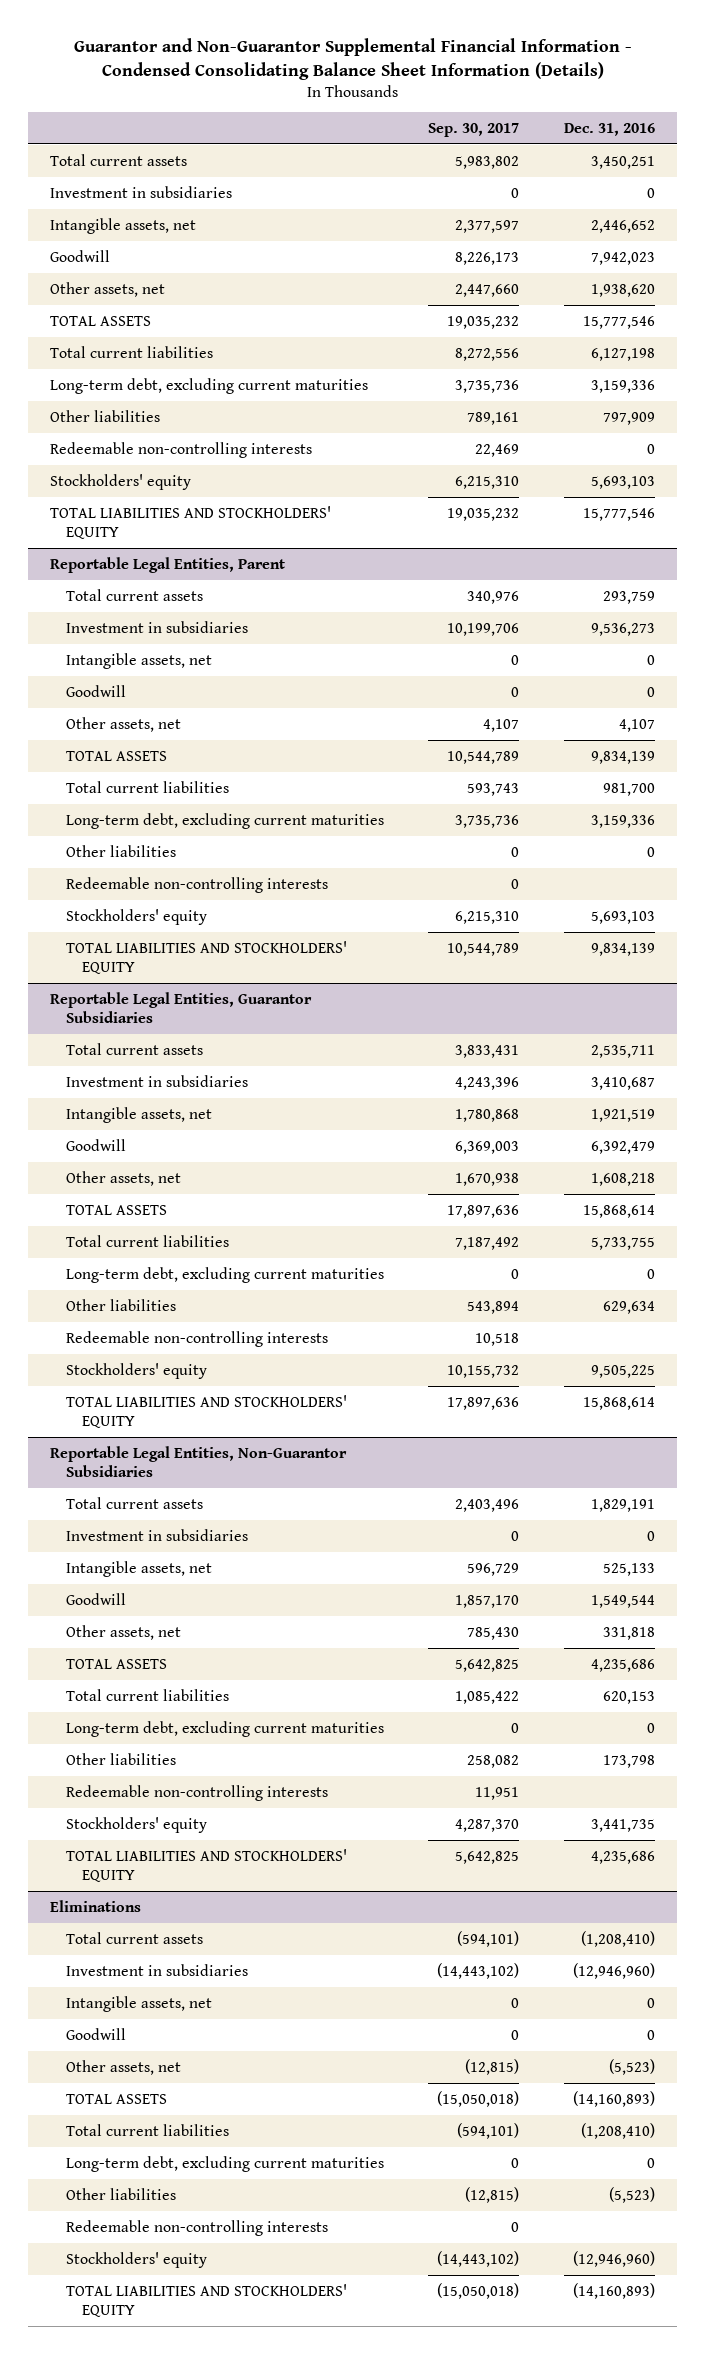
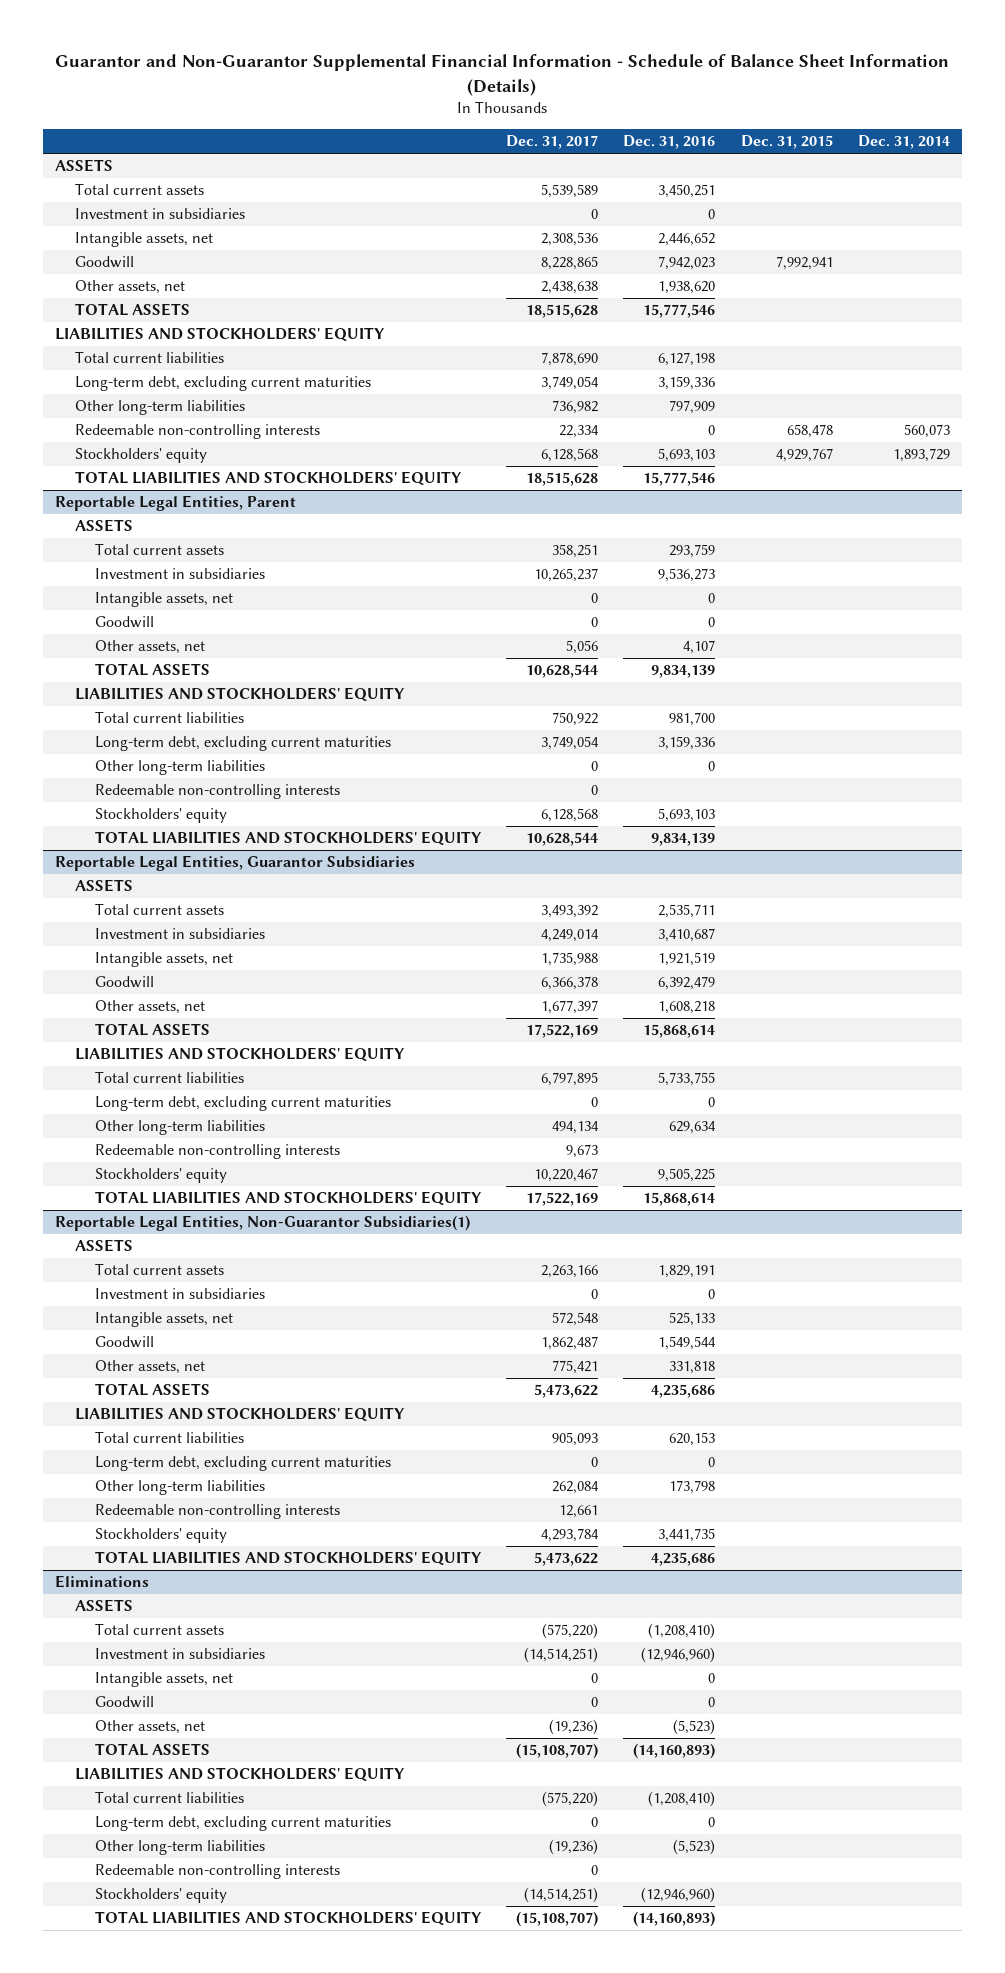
[73,38,632,81] Guarantor and Non-Guarantor Supplemental Financial Information - Condensed Consolidating Balance Sheet Information (Details) -> [55,54,950,96] Guarantor and Non-Guarantor Supplemental Financial Information - Schedule of Balance Sheet Information (Details)
[428,122,520,137] Sep. 30, 2017 -> none
none -> [506,135,599,150] Dec. 31, 2017
none -> [740,135,833,150] Dec. 31, 2015
none -> [857,135,950,150] Dec. 31, 2014
none -> [55,159,114,173] ASSETS
none -> [55,327,386,343] LIABILITIES AND STOCKHOLDERS' EQUITY
[50,409,161,422] Other liabilities -> [75,400,246,416] Other long-term liabilities
none -> [75,519,134,533] ASSETS
none -> [75,687,406,703] LIABILITIES AND STOCKHOLDERS' EQUITY
[66,844,177,857] Other liabilities -> [95,760,266,776] Other long-term liabilities
none -> [75,879,134,893] ASSETS
none -> [75,1047,406,1063] LIABILITIES AND STOCKHOLDERS' EQUITY
[66,1298,177,1311] Other liabilities -> [95,1120,266,1136] Other long-term liabilities
[50,1445,348,1477] Reportable Legal Entities, Non-Guarantor Subsidiaries -> [55,1215,471,1232] Reportable Legal Entities, Non-Guarantor Subsidiaries(1)
none -> [75,1239,134,1253] ASSETS
none -> [75,1407,406,1423] LIABILITIES AND STOCKHOLDERS' EQUITY
[66,1752,177,1765] Other liabilities -> [95,1480,266,1496] Other long-term liabilities
none -> [75,1599,134,1613] ASSETS
none -> [75,1767,406,1783] LIABILITIES AND STOCKHOLDERS' EQUITY
[66,2187,177,2200] Other liabilities -> [95,1840,266,1856] Other long-term liabilities

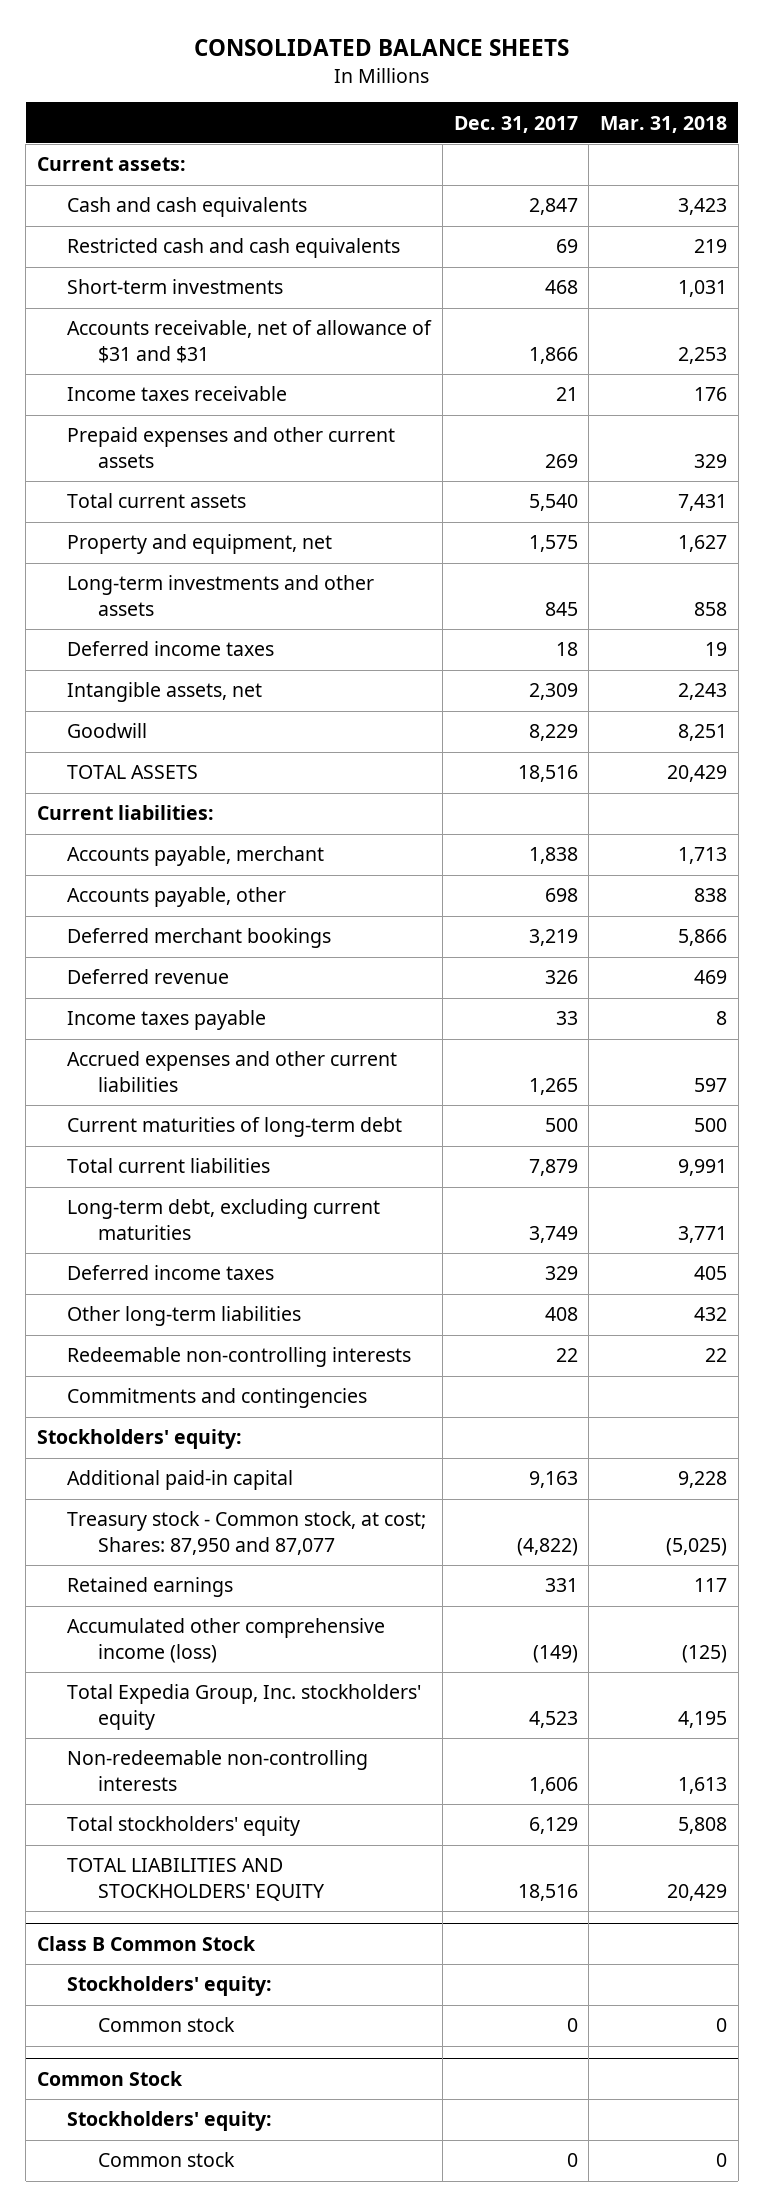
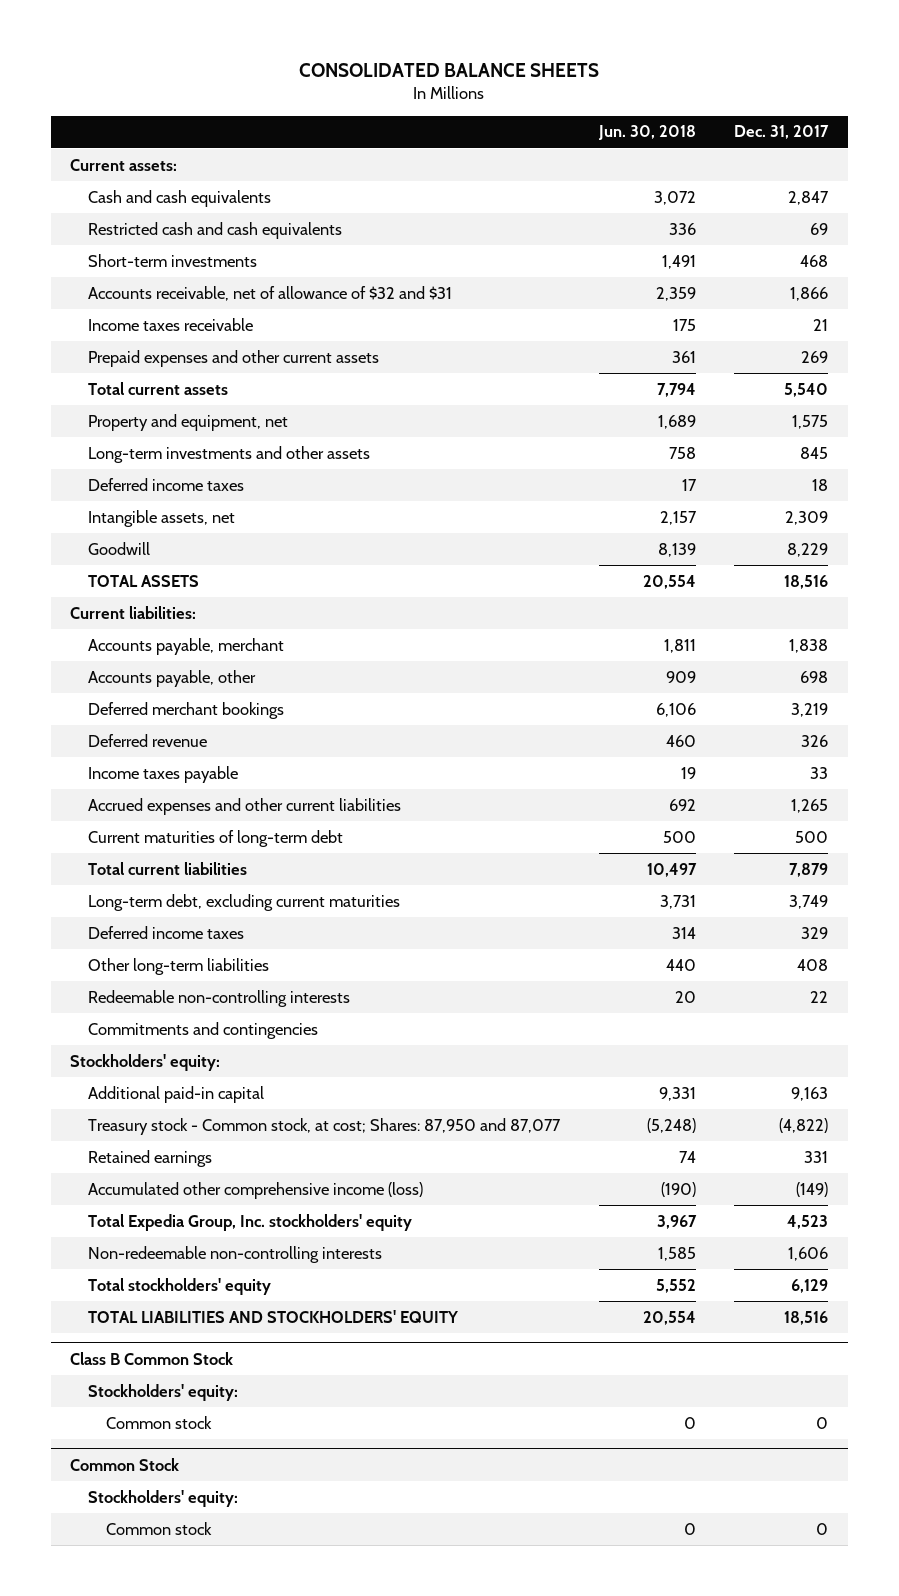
[600,115,728,133] Mar. 31, 2018 -> none
none -> [597,125,696,141] Jun. 30, 2018
[67,320,433,363] Accounts receivable, net of allowance of $31 and $31 -> [88,285,453,301] Accounts receivable, net of allowance of $32 and $31

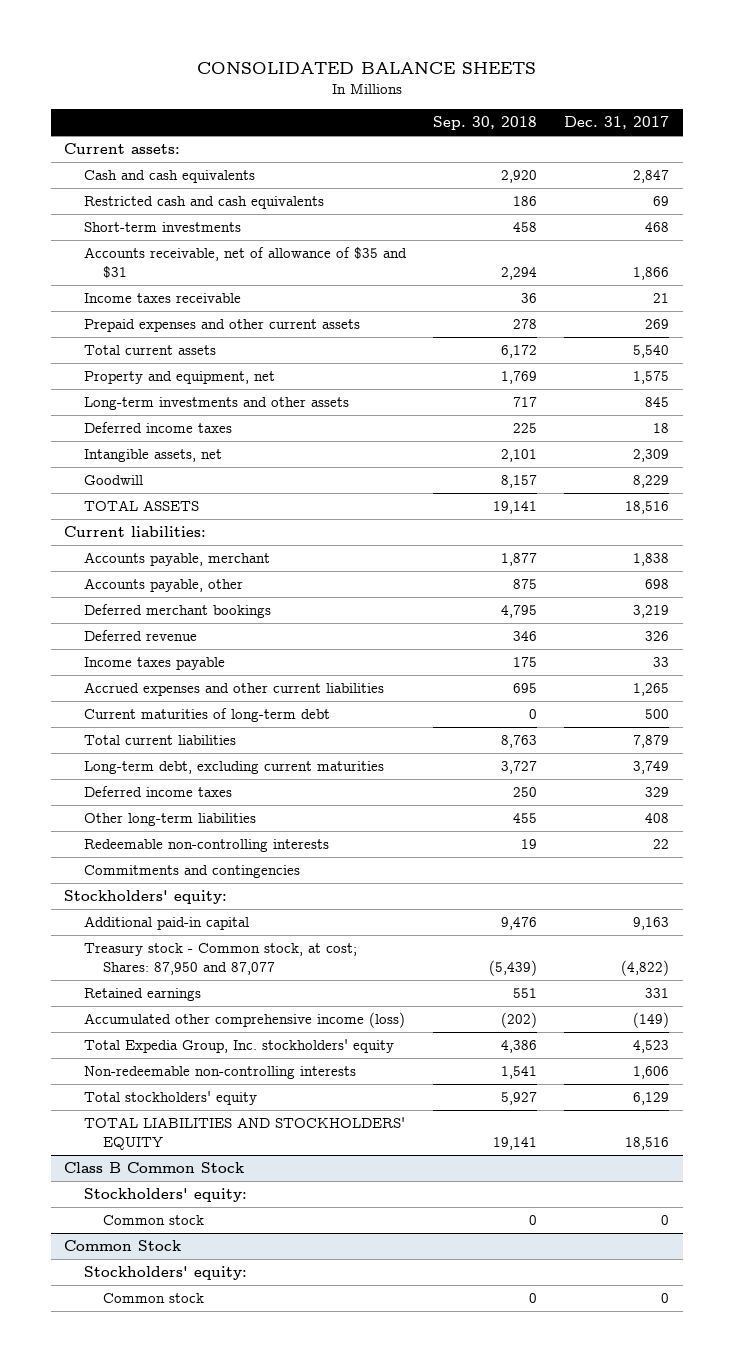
[597,125,696,141] Jun. 30, 2018 -> none
none -> [432,116,537,131] Sep. 30, 2018
[88,285,453,301] Accounts receivable, net of allowance of $32 and $31 -> [83,247,407,278] Accounts receivable, net of allowance of $35 and $31

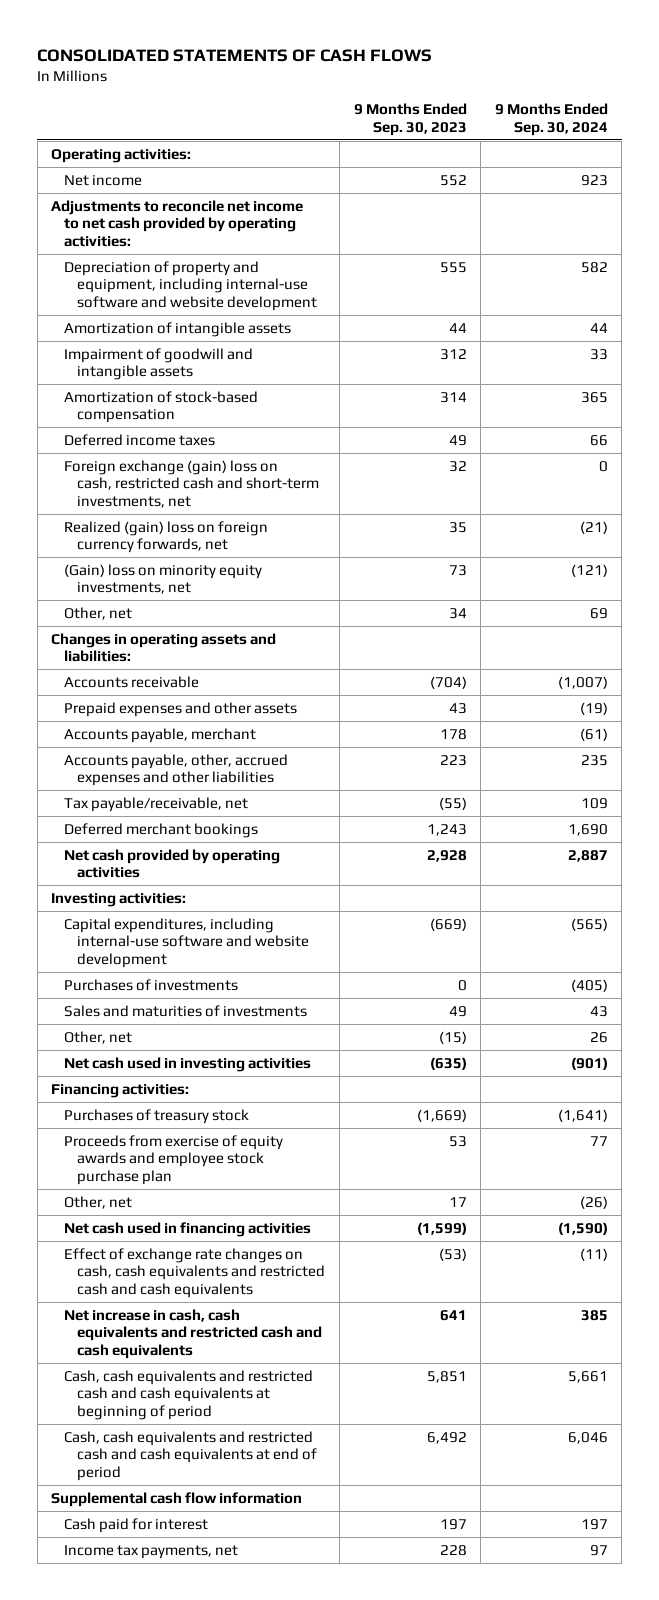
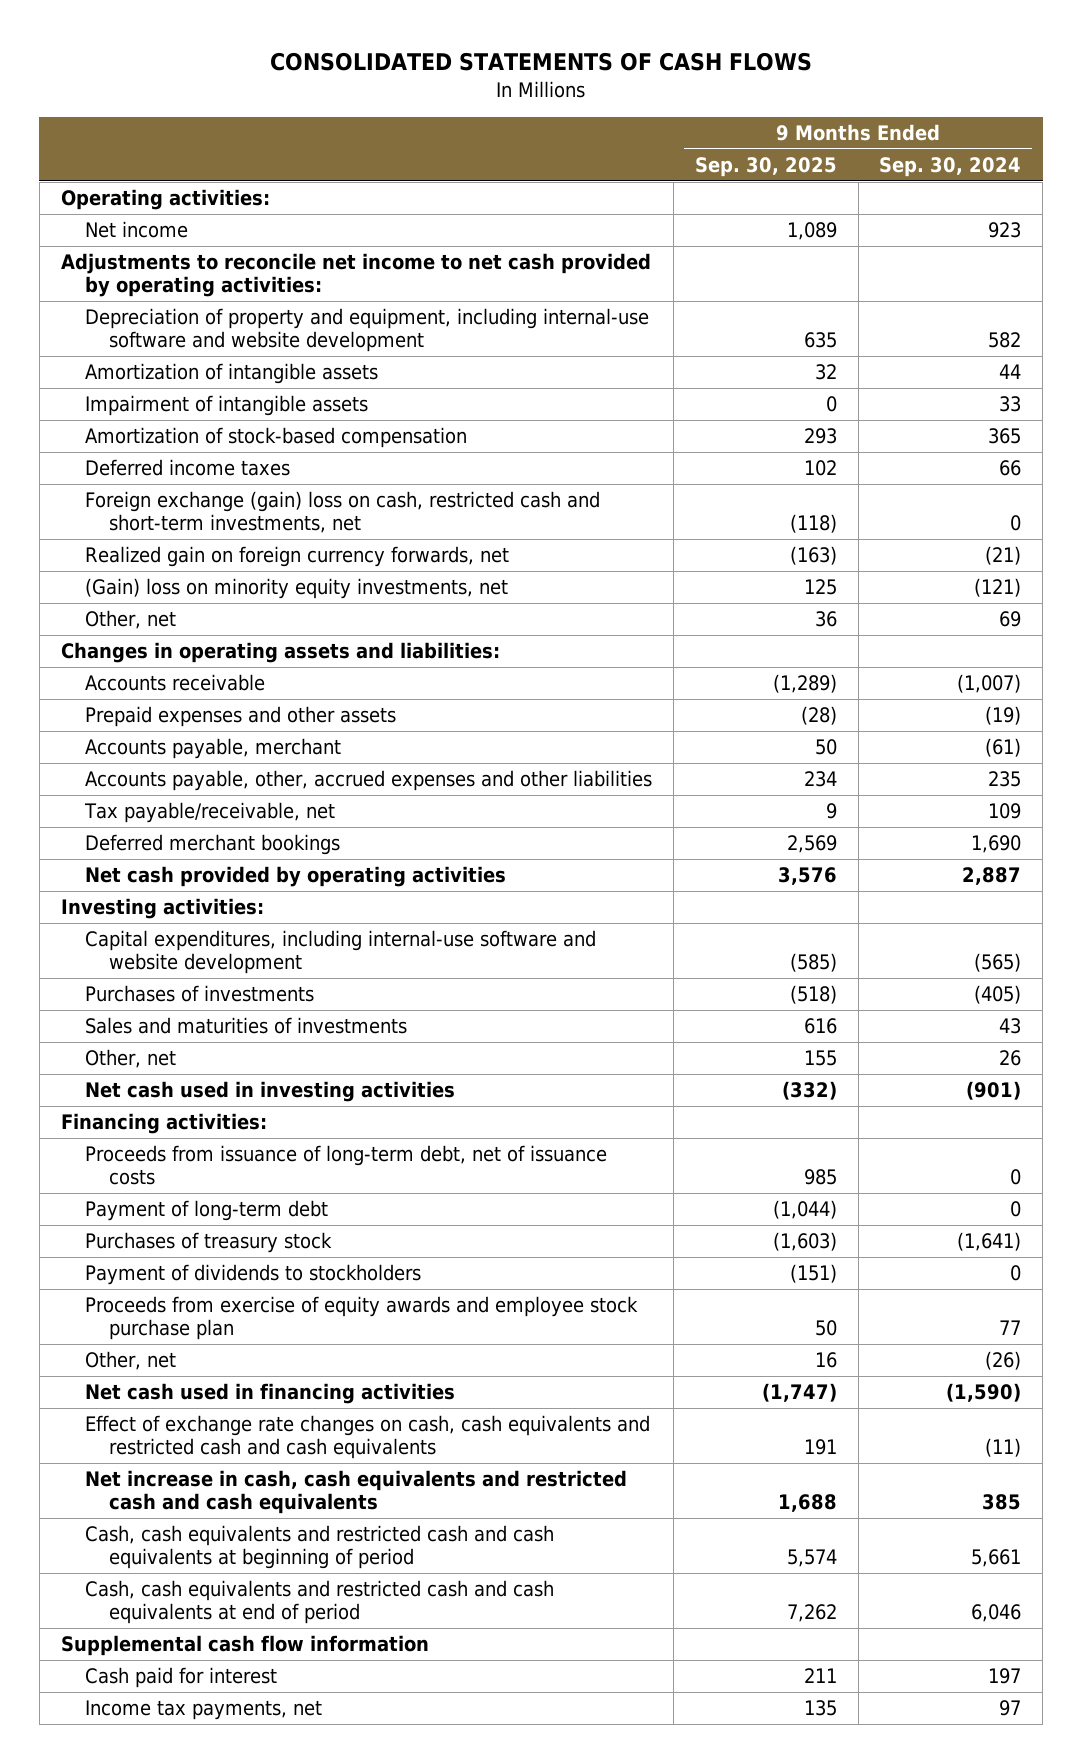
[353,102,467,136] 9 Months Ended Sep. 30, 2023 -> none
none -> [694,157,837,178] Sep. 30, 2025
[64,347,254,381] Impairment of goodwill and intangible assets -> [84,395,368,417] Impairment of intangible assets
[64,520,269,554] Realized (gain) loss on foreign currency forwards, net -> [84,546,509,568] Realized gain on foreign currency forwards, net
none -> [84,1145,607,1186] Proceeds from issuance of long-term debt, net of issuance costs
none -> [84,1200,328,1222] Payment of long-term debt
none -> [84,1264,421,1286] Payment of dividends to stockholders

